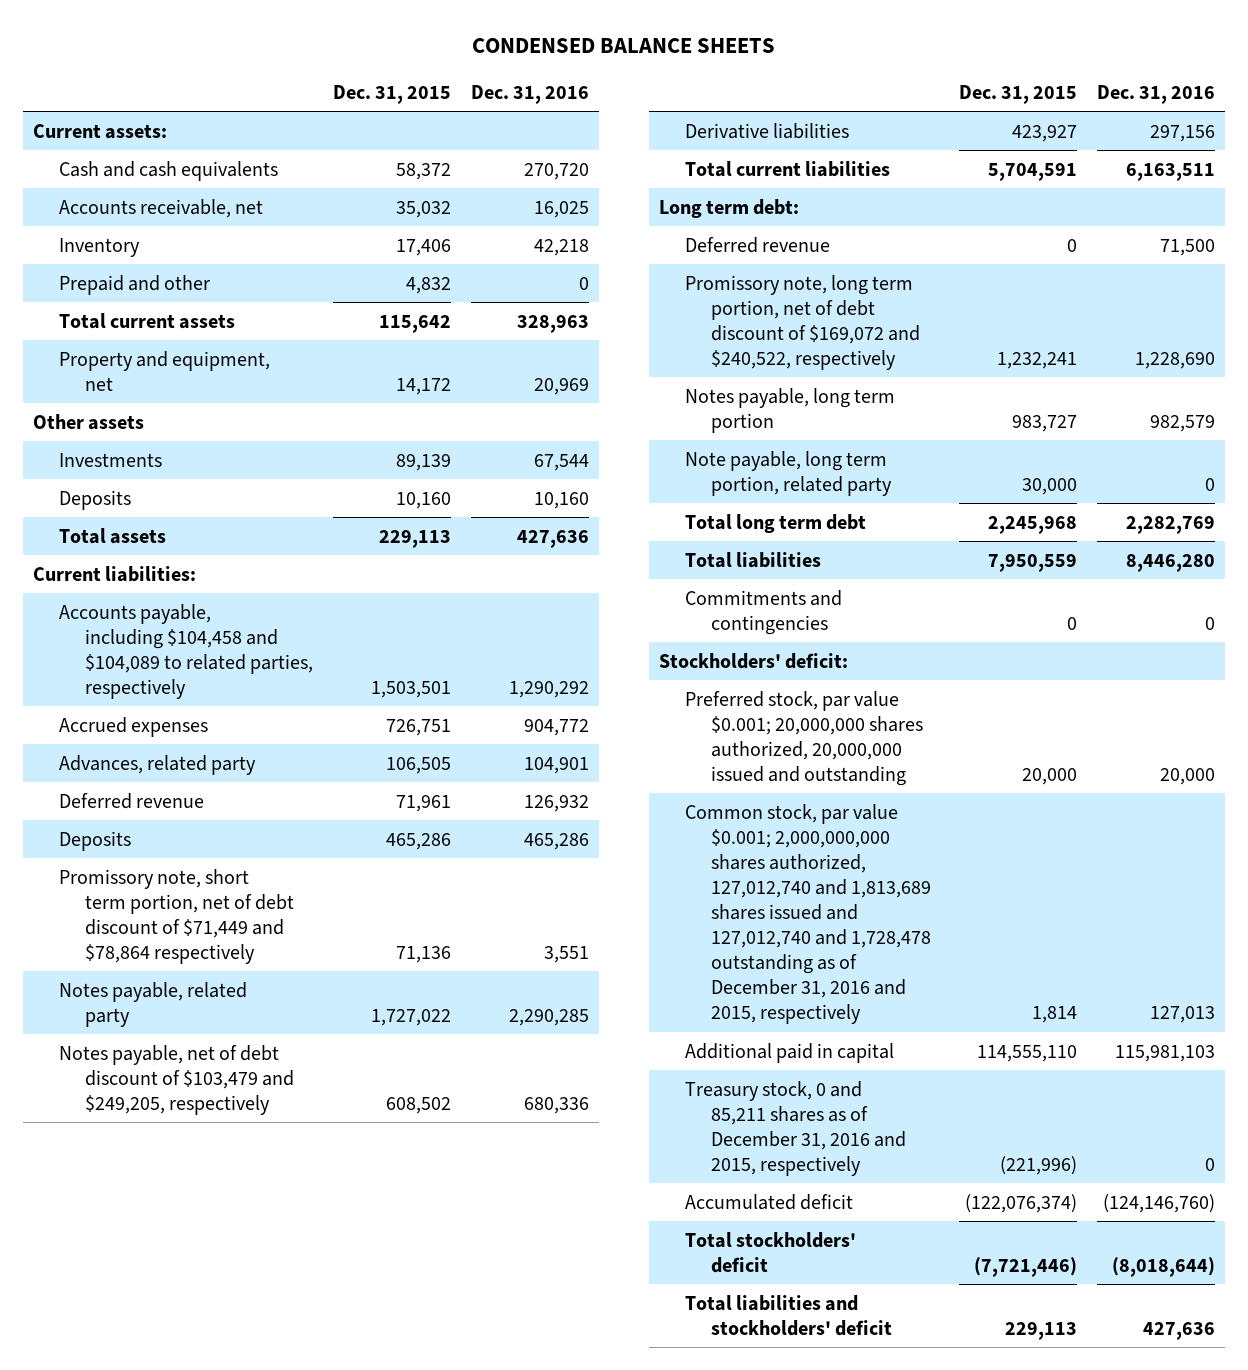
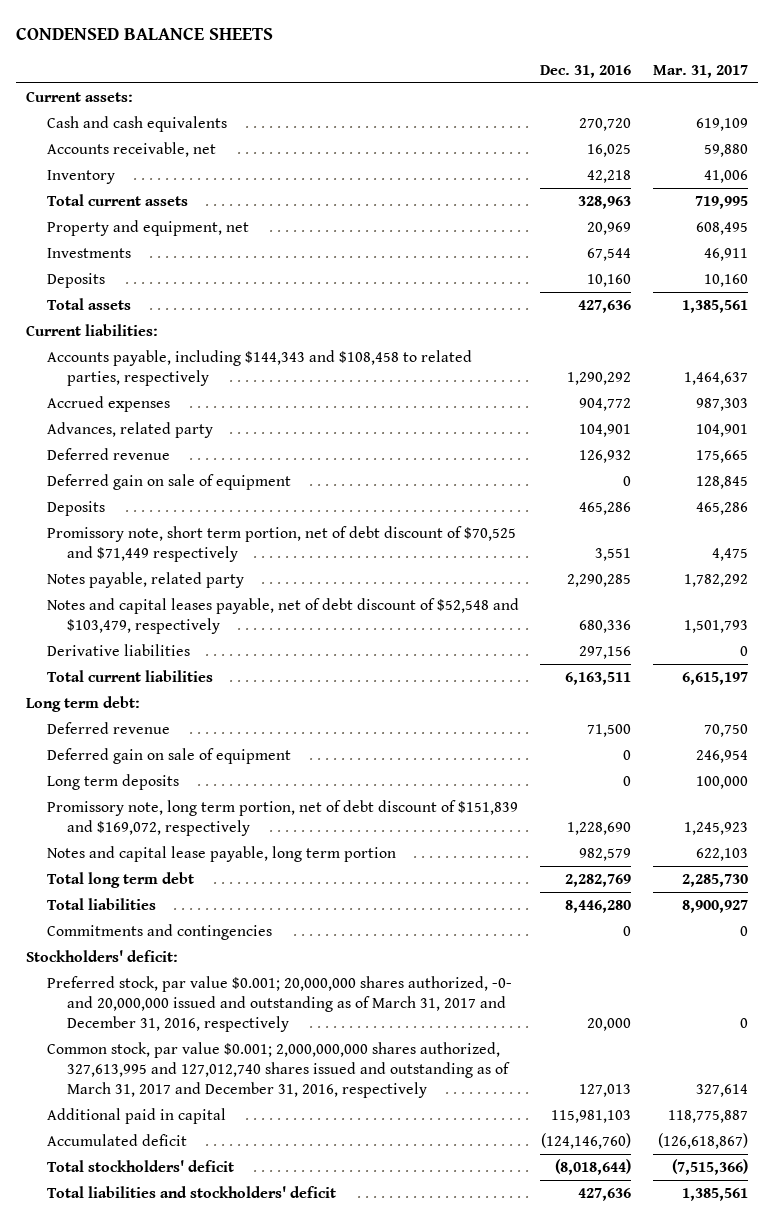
[332,84,451,104] Dec. 31, 2015 -> none
none -> [652,64,748,78] Mar. 31, 2017
[58,274,210,295] Prepaid and other -> none
[32,413,144,430] Other assets -> none
[58,603,313,699] Accounts payable, including $104,458 and $104,089 to related parties, respectively -> [46,350,472,386] Accounts payable, including $144,343 and $108,458 to related parties, respectively
none -> [46,474,291,491] Deferred gain on sale of equipment
[58,868,294,964] Promissory note, short term portion, net of debt discount of $71,449 and $78,864 respectively -> [46,526,516,562] Promissory note, short term portion, net of debt discount of $70,525 and $71,449 respectively
[58,1044,294,1115] Notes payable, net of debt discount of $103,479 and $249,205, respectively -> [46,598,519,634] Notes and capital leases payable, net of debt discount of $52,548 and $103,479, respectively
[684,450,892,496] Note payable, long term portion, related party -> none
none -> [46,748,291,765] Deferred gain on sale of equipment
none -> [46,774,179,791] Long term deposits
[684,274,920,370] Promissory note, long term portion, net of debt discount of $169,072 and $240,522, respectively -> [46,800,518,836] Promissory note, long term portion, net of debt discount of $151,839 and $169,072, respectively
[684,387,895,433] Notes payable, long term portion -> [46,846,396,863] Notes and capital lease payable, long term portion
[684,690,923,786] Preferred stock, par value $0.001; 20,000,000 shares authorized, 20,000,000 issued and outstanding -> [46,976,512,1032] Preferred stock, par value $0.001; 20,000,000 shares authorized, -0- and 20,000,000 issued and outstanding as of March 31, 2017 and December 31, 2016, respectively
[684,803,931,1025] Common stock, par value $0.001; 2,000,000,000 shares authorized, 127,012,740 and 1,813,689 shares issued and 127,012,740 and 1,728,478 outstanding as of December 31, 2016 and 2015, respectively -> [46,1042,510,1098] Common stock, par value $0.001; 2,000,000,000 shares authorized, 327,613,995 and 127,012,740 shares issued and outstanding as of March 31, 2017 and December 31, 2016, respectively
[684,1080,906,1176] Treasury stock, 0 and 85,211 shares as of December 31, 2016 and 2015, respectively -> none

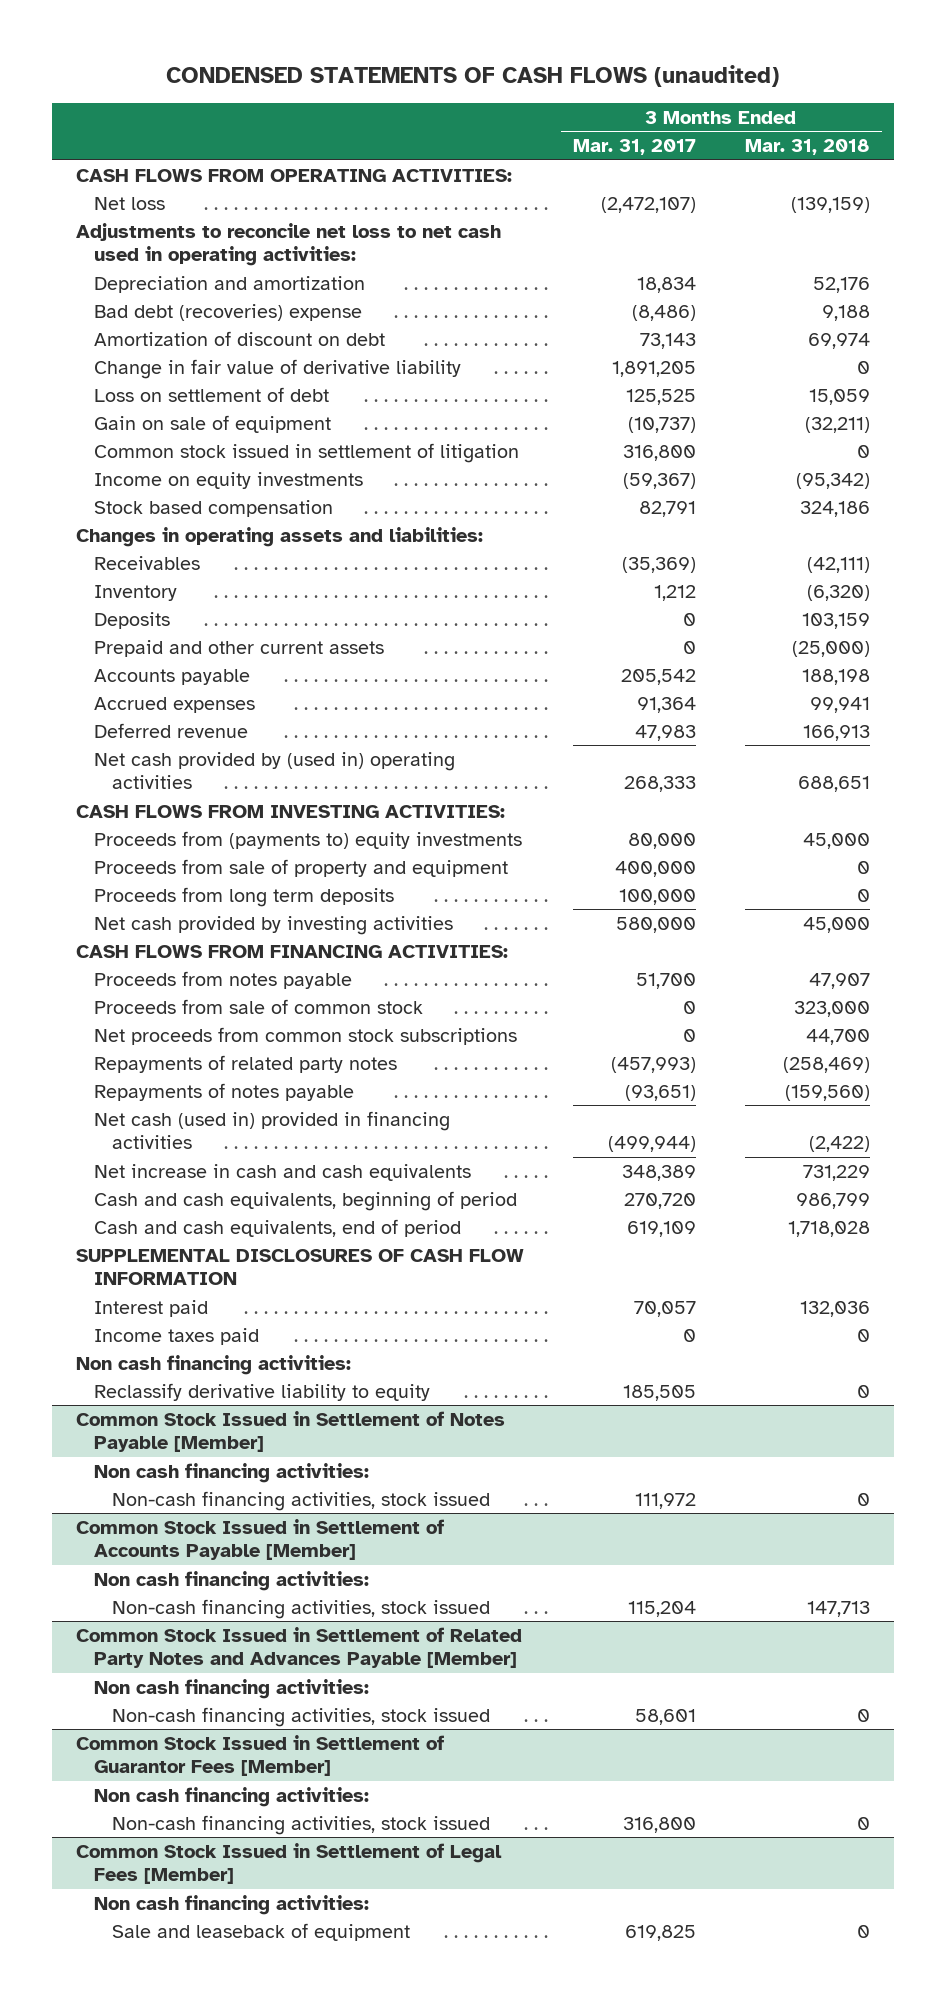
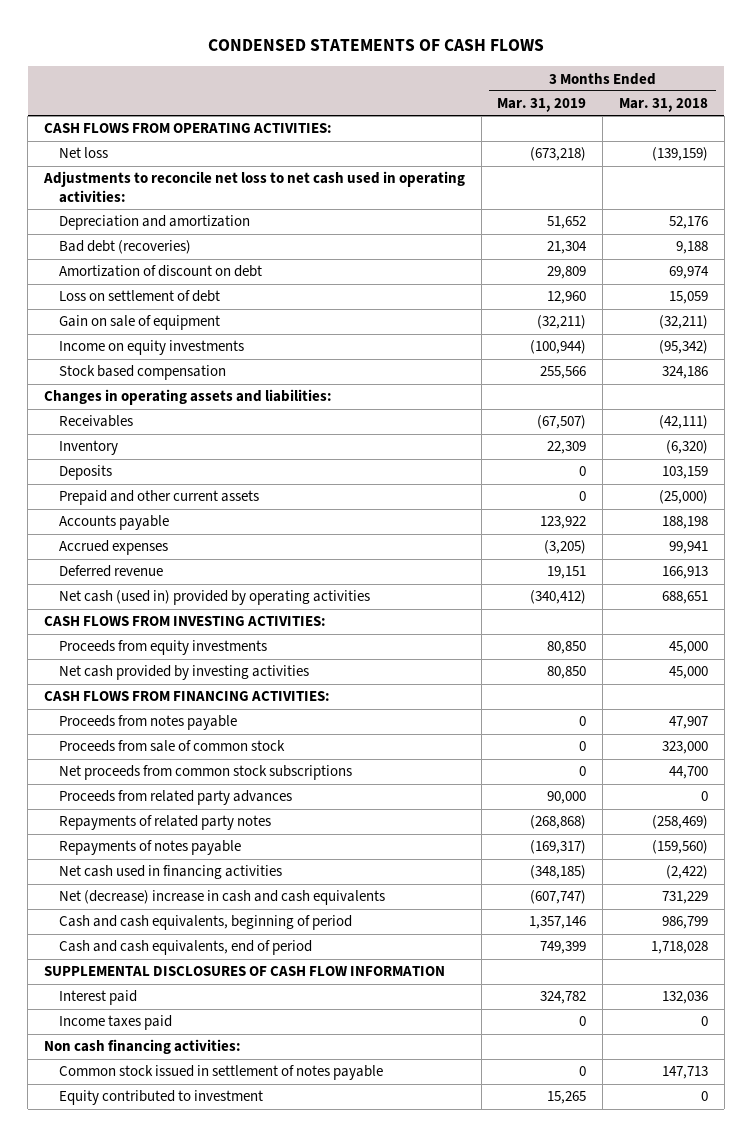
[165,64,779,87] CONDENSED STATEMENTS OF CASH FLOWS (unaudited) -> [207,39,544,52] CONDENSED STATEMENTS OF CASH FLOWS
[572,139,696,156] Mar. 31, 2017 -> none
none -> [497,98,587,113] Mar. 31, 2019
[94,304,363,322] Bad debt (recoveries) expense -> [58,240,191,255] Bad debt (recoveries)
[94,359,462,380] Change in fair value of derivative liability -> none
[94,443,520,464] Common stock issued in settlement of litigation -> none
[94,752,456,790] Net cash provided by (used in) operating activities -> [58,590,370,606] Net cash (used in) provided by operating activities
[94,859,509,878] Proceeds from sale of property and equipment -> none
[94,887,395,908] Proceeds from long term deposits -> none
[94,831,523,850] Proceeds from (payments to) equity investments -> [58,640,267,656] Proceeds from equity investments
none -> [58,790,292,806] Proceeds from related party advances
[94,1111,451,1150] Net cash (used in) provided in financing activities -> [58,865,282,880] Net cash used in financing activities
[94,1164,472,1182] Net increase in cash and cash equivalents -> [58,890,385,906] Net (decrease) increase in cash and cash equivalents
[94,1383,431,1402] Reclassify derivative liability to equity -> none
[75,1411,505,1453] Common Stock Issued in Settlement of Notes Payable [Member] -> none
[94,1463,370,1484] Non cash financing activities: -> none
[112,1491,491,1512] Non-cash financing activities, stock issued -> none
[75,1519,444,1561] Common Stock Issued in Settlement of Accounts Payable [Member] -> none
[94,1571,370,1592] Non cash financing activities: -> none
[75,1627,522,1669] Common Stock Issued in Settlement of Related Party Notes and Advances Payable [Member] -> none
[94,1679,370,1700] Non cash financing activities: -> none
[112,1707,491,1728] Non-cash financing activities, stock issued -> none
[75,1735,444,1777] Common Stock Issued in Settlement of Guarantor Fees [Member] -> none
[94,1787,370,1808] Non cash financing activities: -> none
[112,1815,491,1836] Non-cash financing activities, stock issued -> none
[75,1843,502,1885] Common Stock Issued in Settlement of Legal Fees [Member] -> none
[94,1895,370,1916] Non cash financing activities: -> none
[112,1923,411,1942] Sale and leaseback of equipment -> none
[112,1599,491,1620] Non-cash financing activities, stock issued -> [58,1065,383,1081] Common stock issued in settlement of notes payable
none -> [58,1090,263,1106] Equity contributed to investment

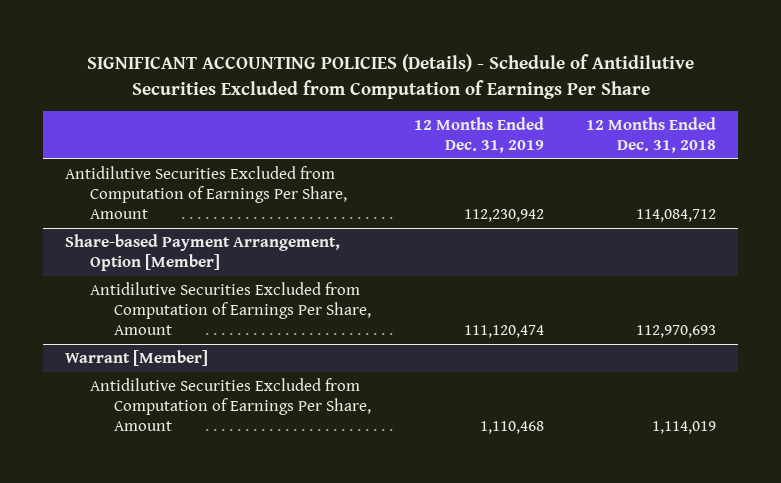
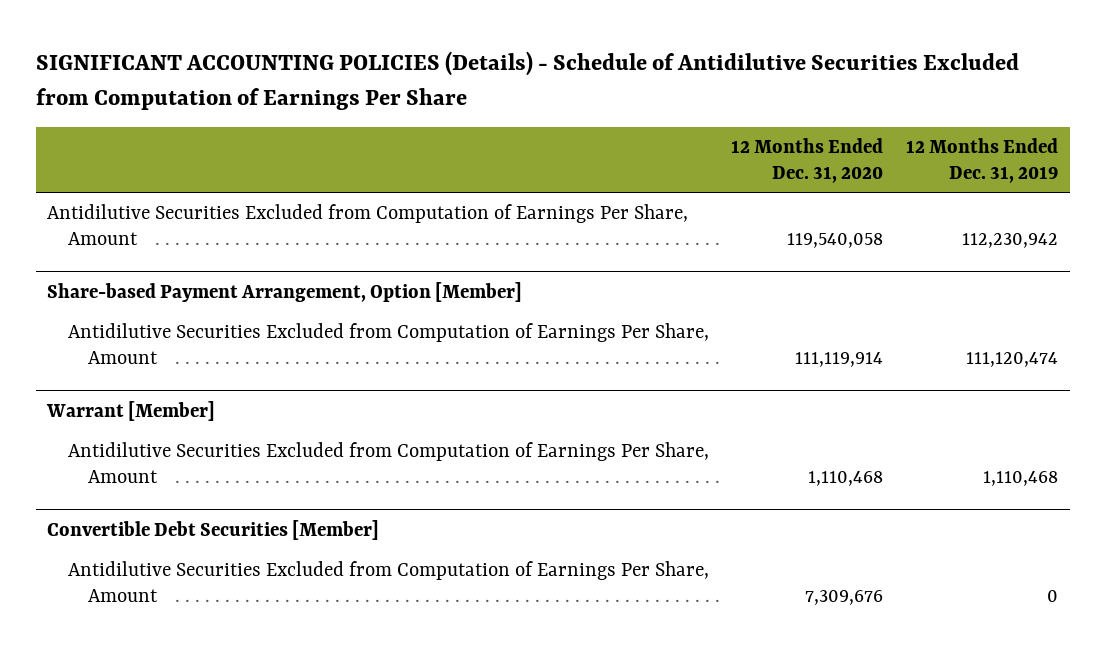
[586,117,717,154] 12 Months Ended Dec. 31, 2018 -> none
none -> [731,137,884,183] 12 Months Ended Dec. 31, 2020
none -> [47,520,380,541] Convertible Debt Securities [Member]
none -> [67,561,709,603] Antidilutive Securities Excluded from Computation of Earnings Per Share, Amount

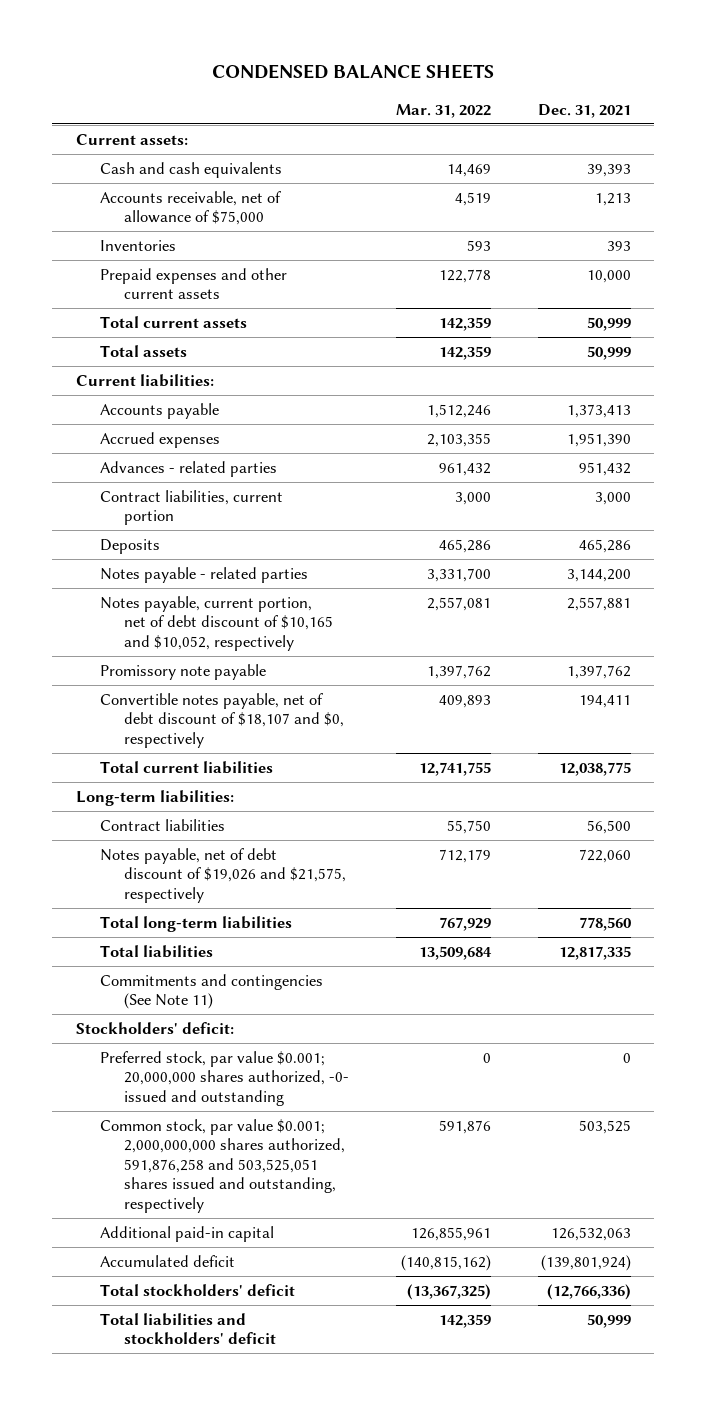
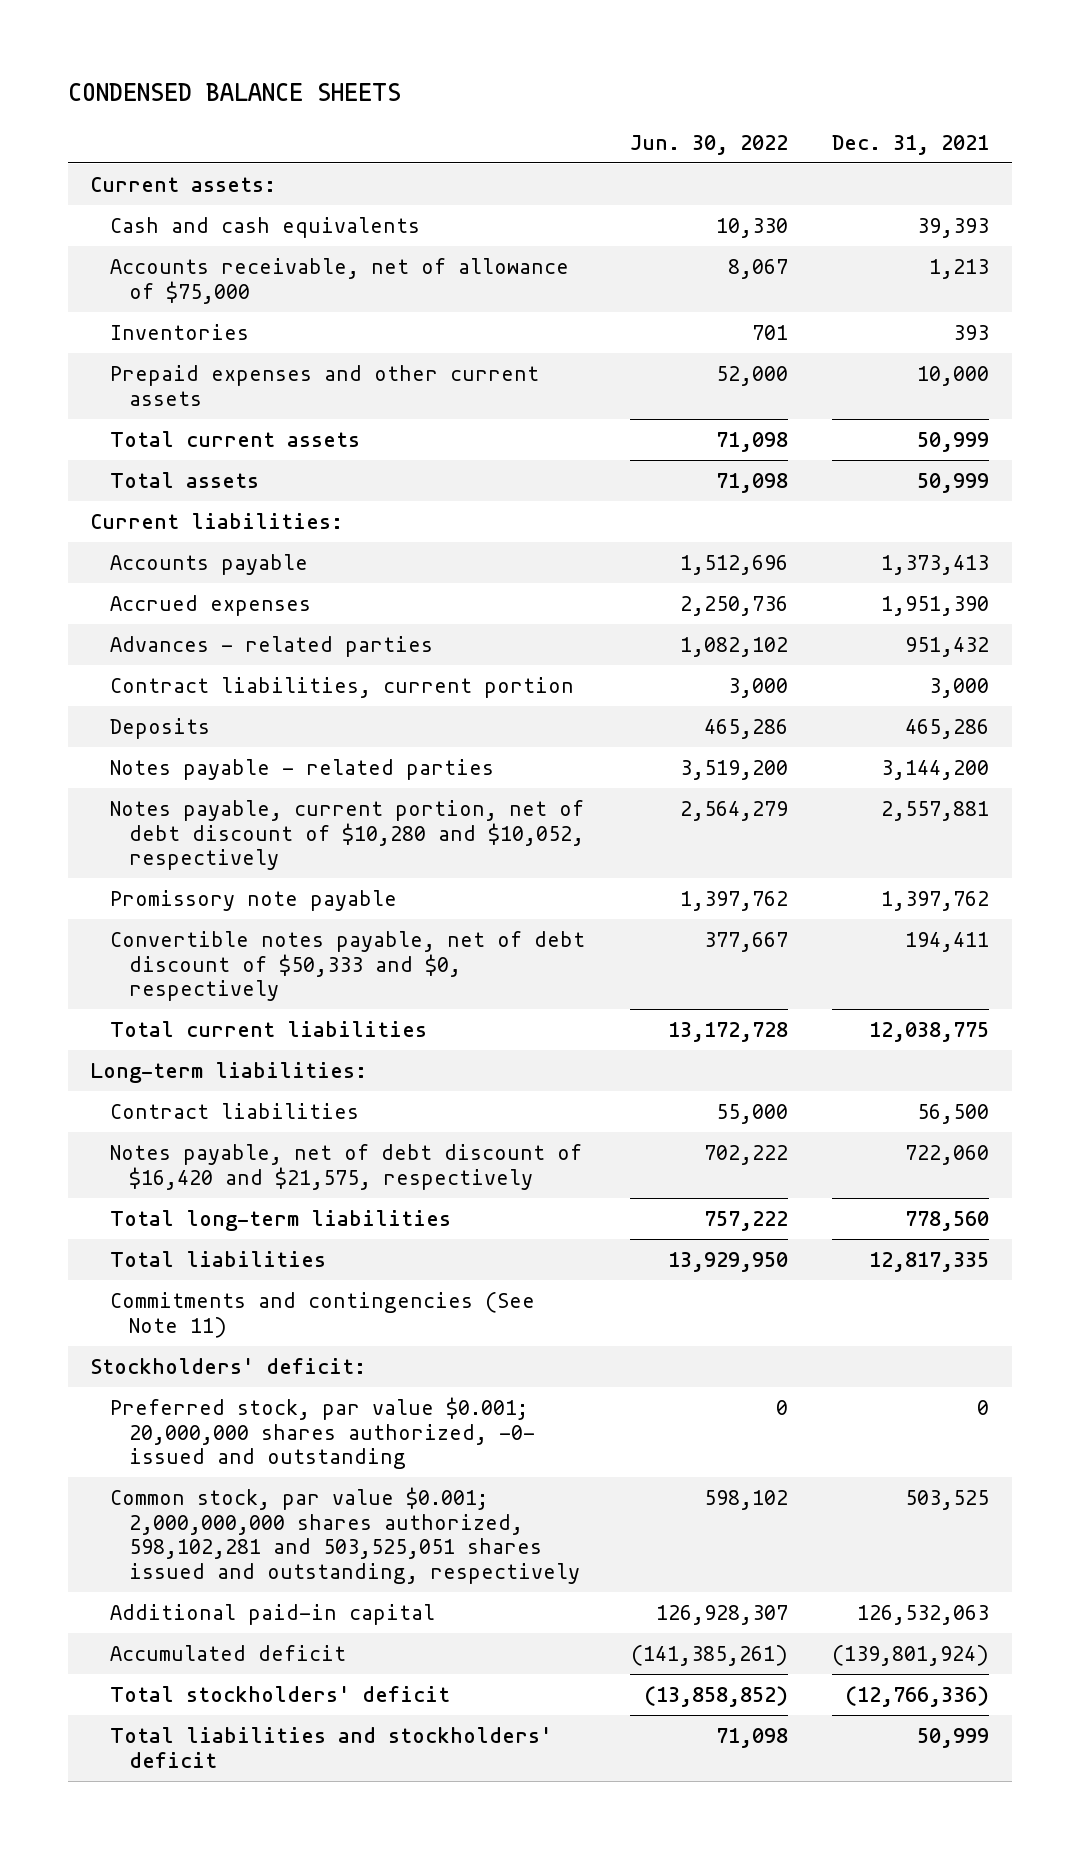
[395,103,491,118] Mar. 31, 2022 -> none
none -> [629,134,788,155] Jun. 30, 2022
[99,595,333,651] Notes payable, current portion, net of debt discount of $10,165 and $10,052, respectively -> [109,799,585,871] Notes payable, current portion, net of debt discount of $10,280 and $10,052, respectively
[99,692,344,748] Convertible notes payable, net of debt discount of $18,107 and $0, respectively -> [109,930,585,1002] Convertible notes payable, net of debt discount of $50,333 and $0, respectively
[99,847,346,903] Notes payable, net of debt discount of $19,026 and $21,575, respectively -> [109,1143,582,1190] Notes payable, net of debt discount of $16,420 and $21,575, respectively
[99,1118,345,1213] Common stock, par value $0.001; 2,000,000,000 shares authorized, 591,876,258 and 503,525,051 shares issued and outstanding, respectively -> [109,1486,581,1585] Common stock, par value $0.001; 2,000,000,000 shares authorized, 598,102,281 and 503,525,051 shares issued and outstanding, respectively

